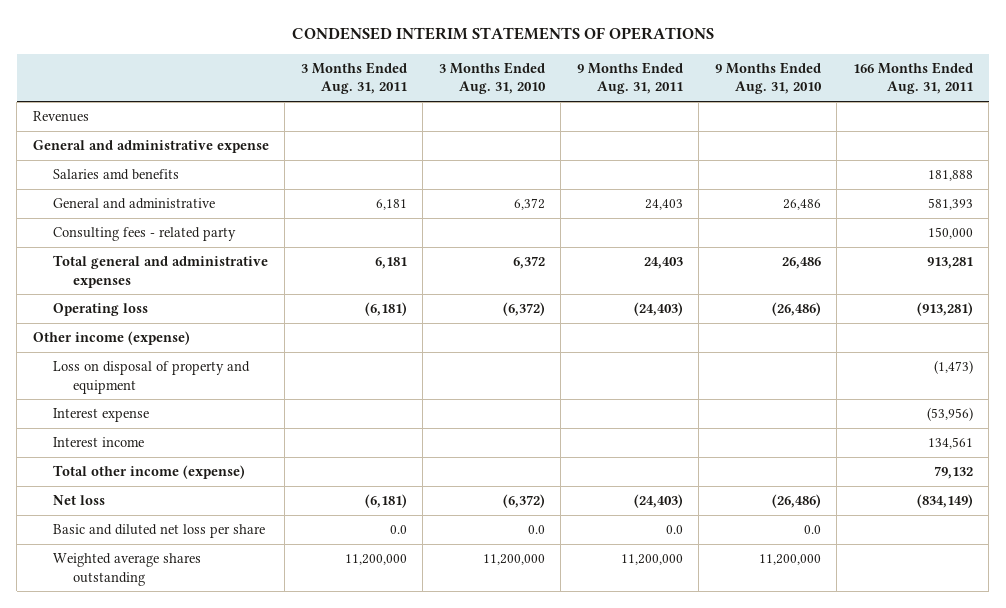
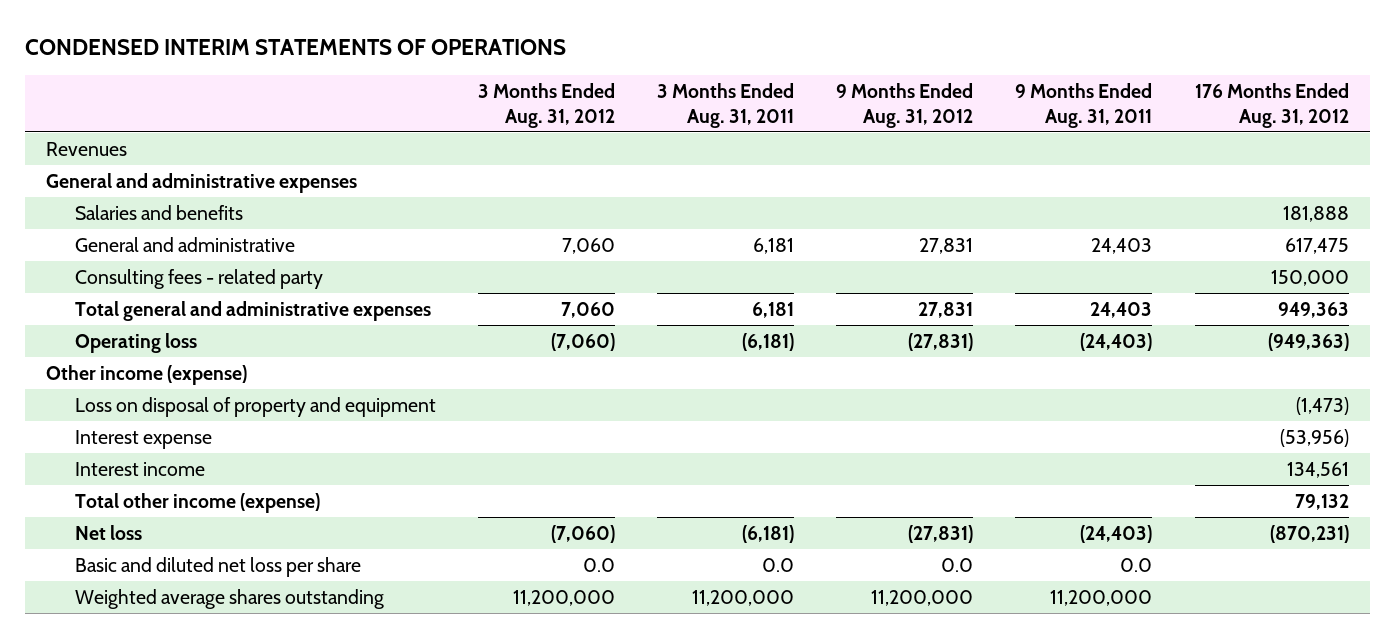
[438,61,546,95] 3 Months Ended Aug. 31, 2010 -> none
[714,61,822,95] 9 Months Ended Aug. 31, 2010 -> none
[852,61,973,95] 166 Months Ended Aug. 31, 2011 -> none
none -> [478,82,616,128] 3 Months Ended Aug. 31, 2012
none -> [836,82,974,128] 9 Months Ended Aug. 31, 2012
none -> [1194,82,1349,128] 176 Months Ended Aug. 31, 2012
[32,140,269,154] General and administrative expense -> [45,172,357,193] General and administrative expenses
[52,169,179,181] Salaries amd benefits -> [75,204,244,220] Salaries and benefits

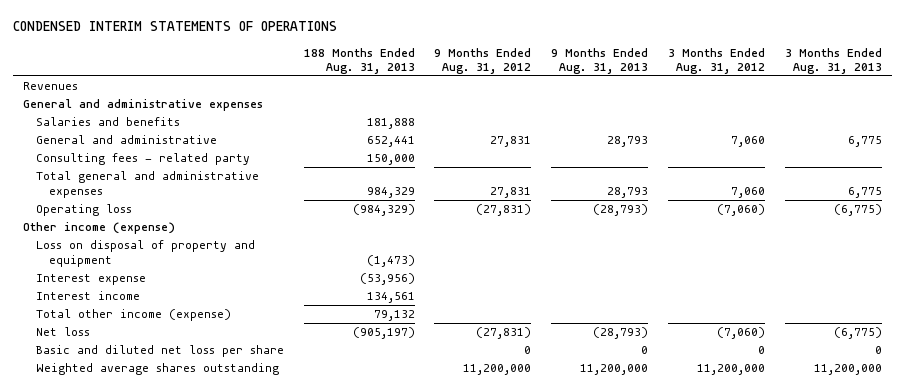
[657,82,795,128] 3 Months Ended Aug. 31, 2011 -> none
[1015,82,1153,128] 9 Months Ended Aug. 31, 2011 -> none
[1194,82,1349,128] 176 Months Ended Aug. 31, 2012 -> none
none -> [303,47,415,74] 188 Months Ended Aug. 31, 2013
none -> [551,47,649,74] 9 Months Ended Aug. 31, 2013
none -> [784,47,882,74] 3 Months Ended Aug. 31, 2013
[583,557,616,572] 0.0 -> [758,346,766,355] 0
[941,557,974,572] 0.0 -> [524,346,532,355] 0

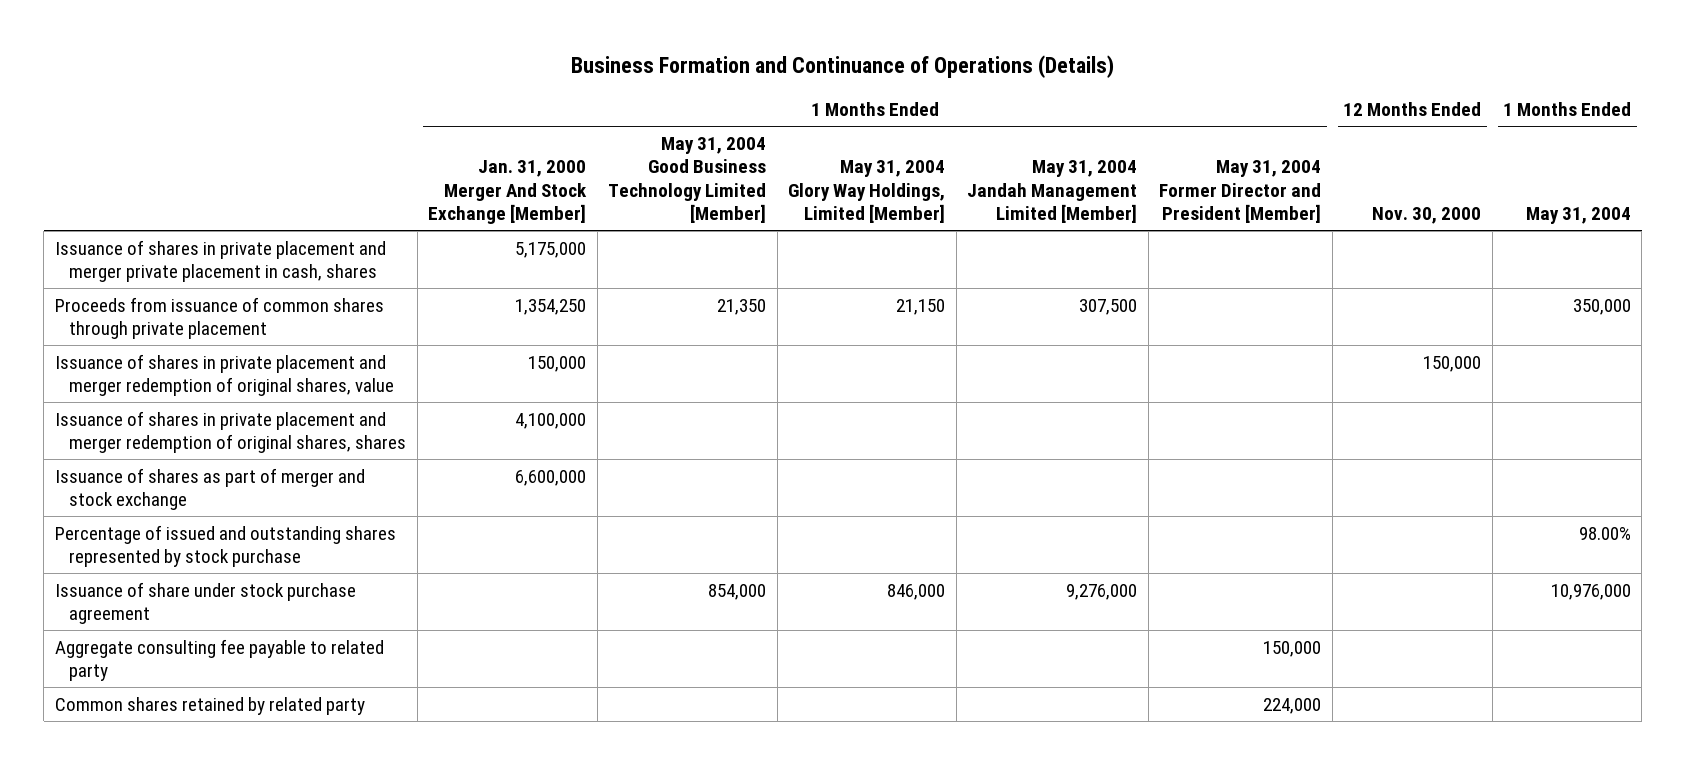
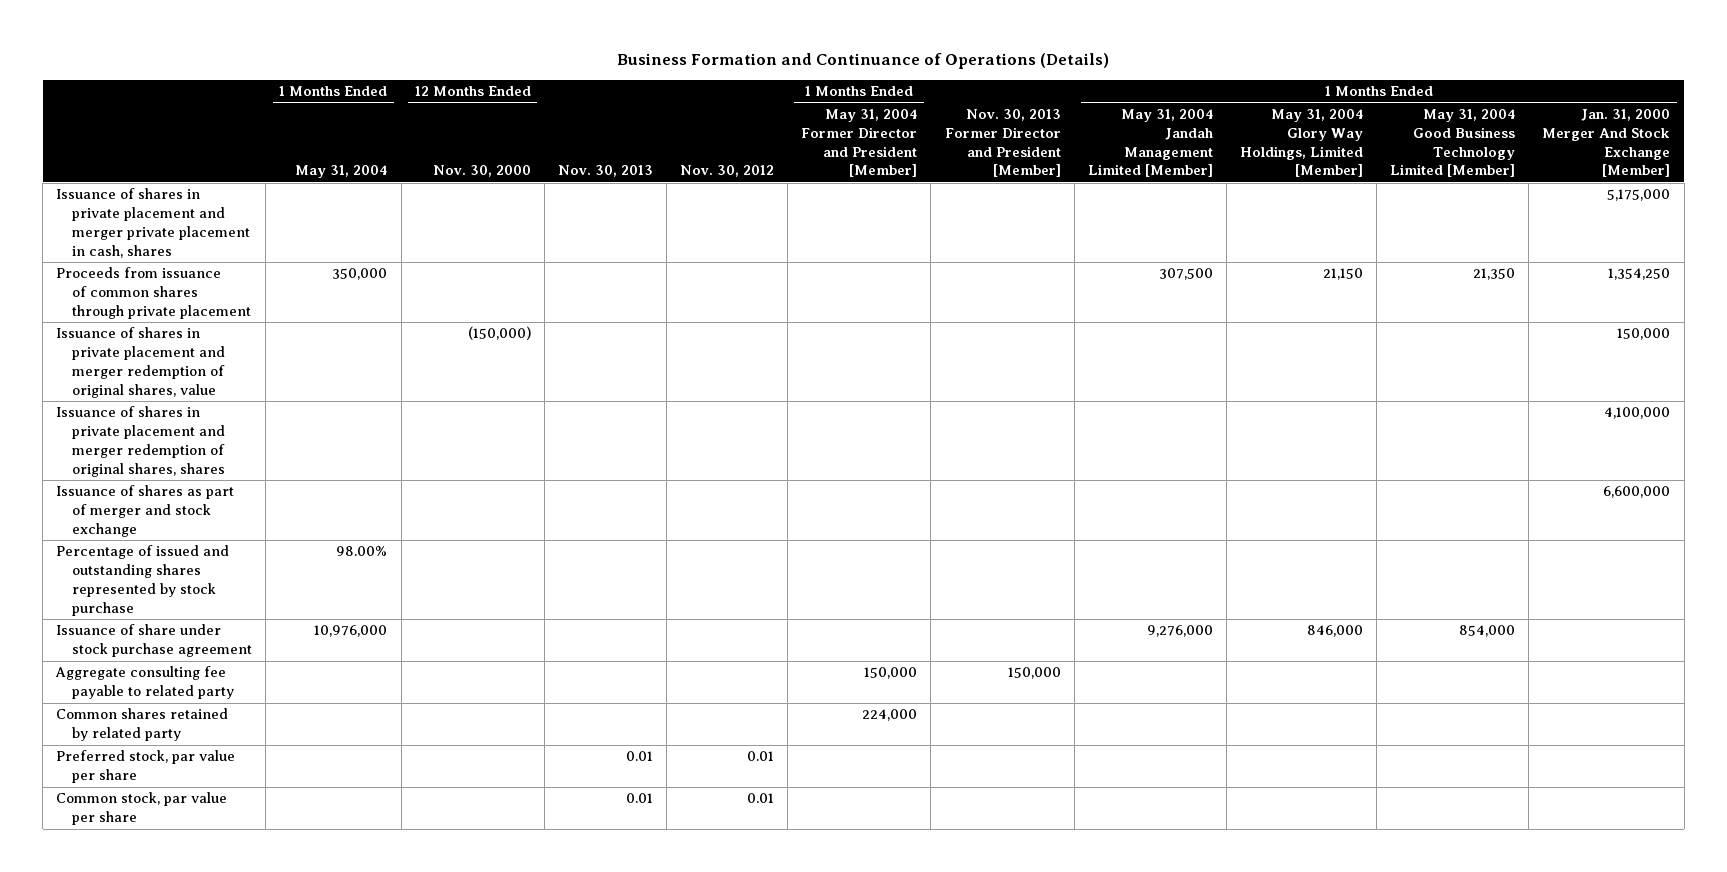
none -> [557,165,653,178] Nov. 30, 2013
none -> [680,165,775,178] Nov. 30, 2012
none -> [944,109,1061,178] Nov. 30, 2013 Former Director and President [Member]
[1423,355,1482,372] 150,000 -> [467,326,531,341] (150,000)
none -> [56,750,236,784] Preferred stock, par value per share
none -> [56,792,228,826] Common stock, par value per share

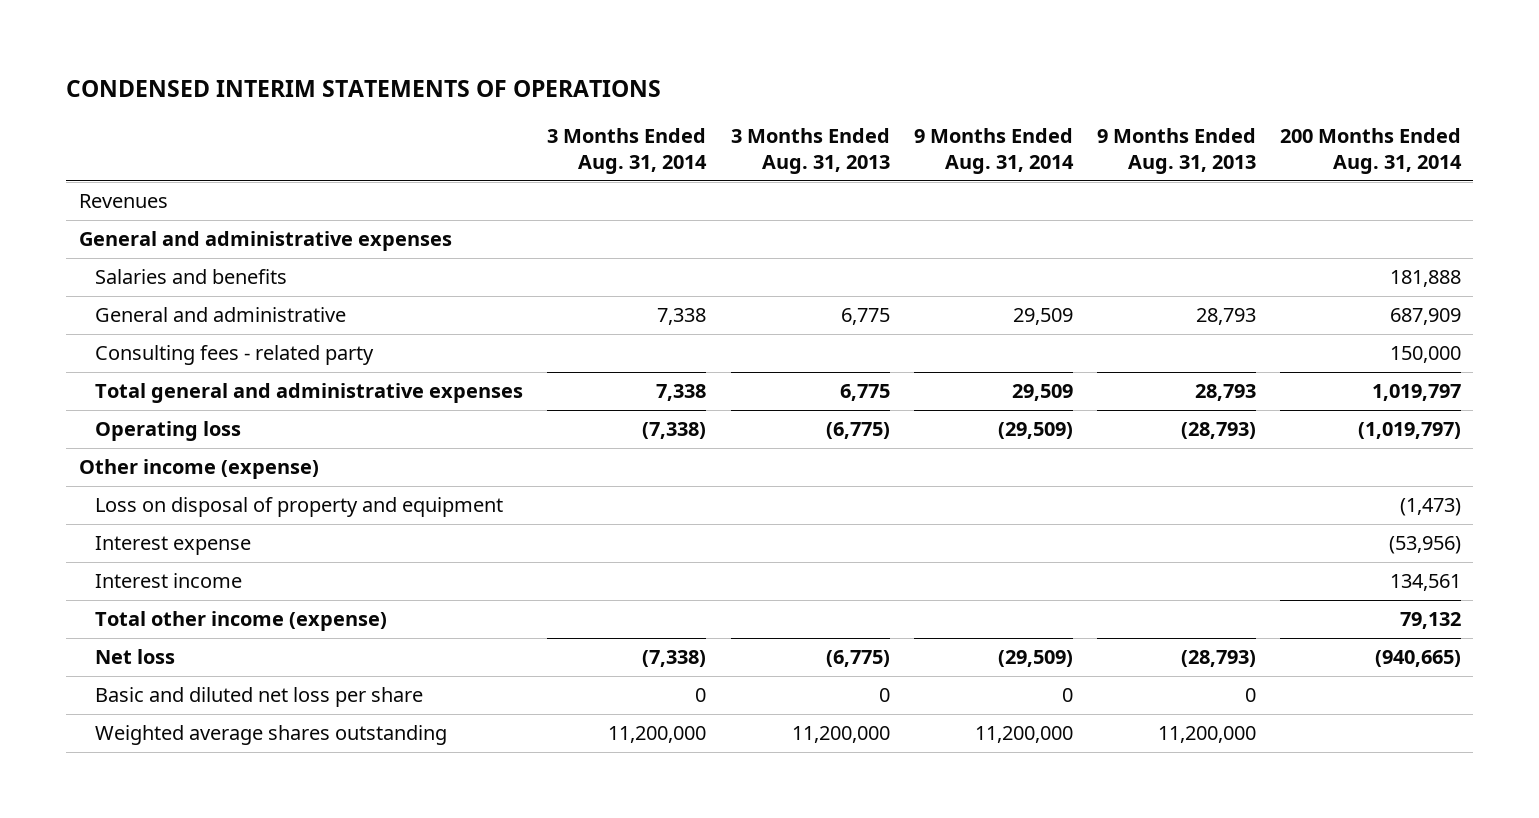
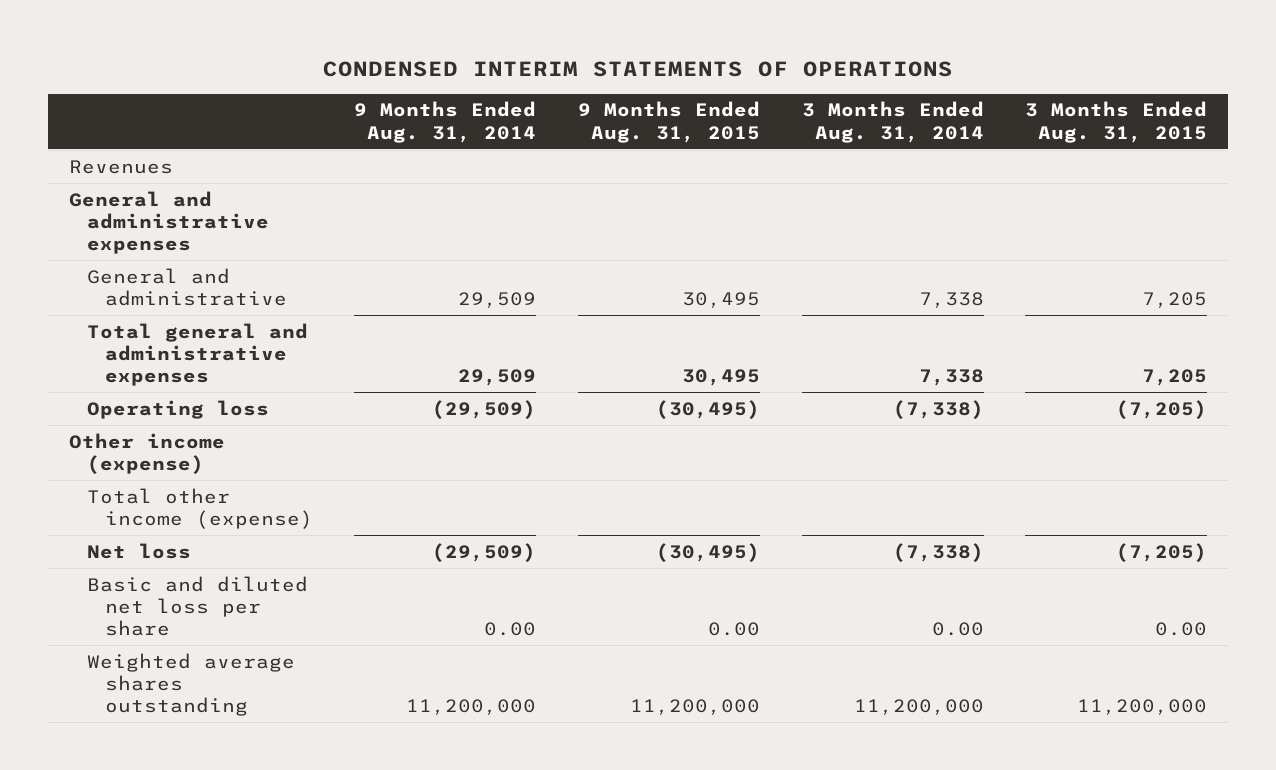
[730,128,890,174] 3 Months Ended Aug. 31, 2013 -> none
[1096,128,1256,174] 9 Months Ended Aug. 31, 2013 -> none
[1279,128,1462,174] 200 Months Ended Aug. 31, 2014 -> none
none -> [578,101,761,143] 9 Months Ended Aug. 31, 2015
none -> [1025,101,1208,143] 3 Months Ended Aug. 31, 2015
[95,269,288,285] Salaries and benefits -> none
[95,345,375,366] Consulting fees - related party -> none
[95,497,504,518] Loss on disposal of property and equipment -> none
[95,536,252,556] Interest expense -> none
[95,573,243,589] Interest income -> none
[695,688,707,703] 0 -> [931,622,984,637] 0.00
[1061,688,1073,703] 0 -> [484,622,537,637] 0.00

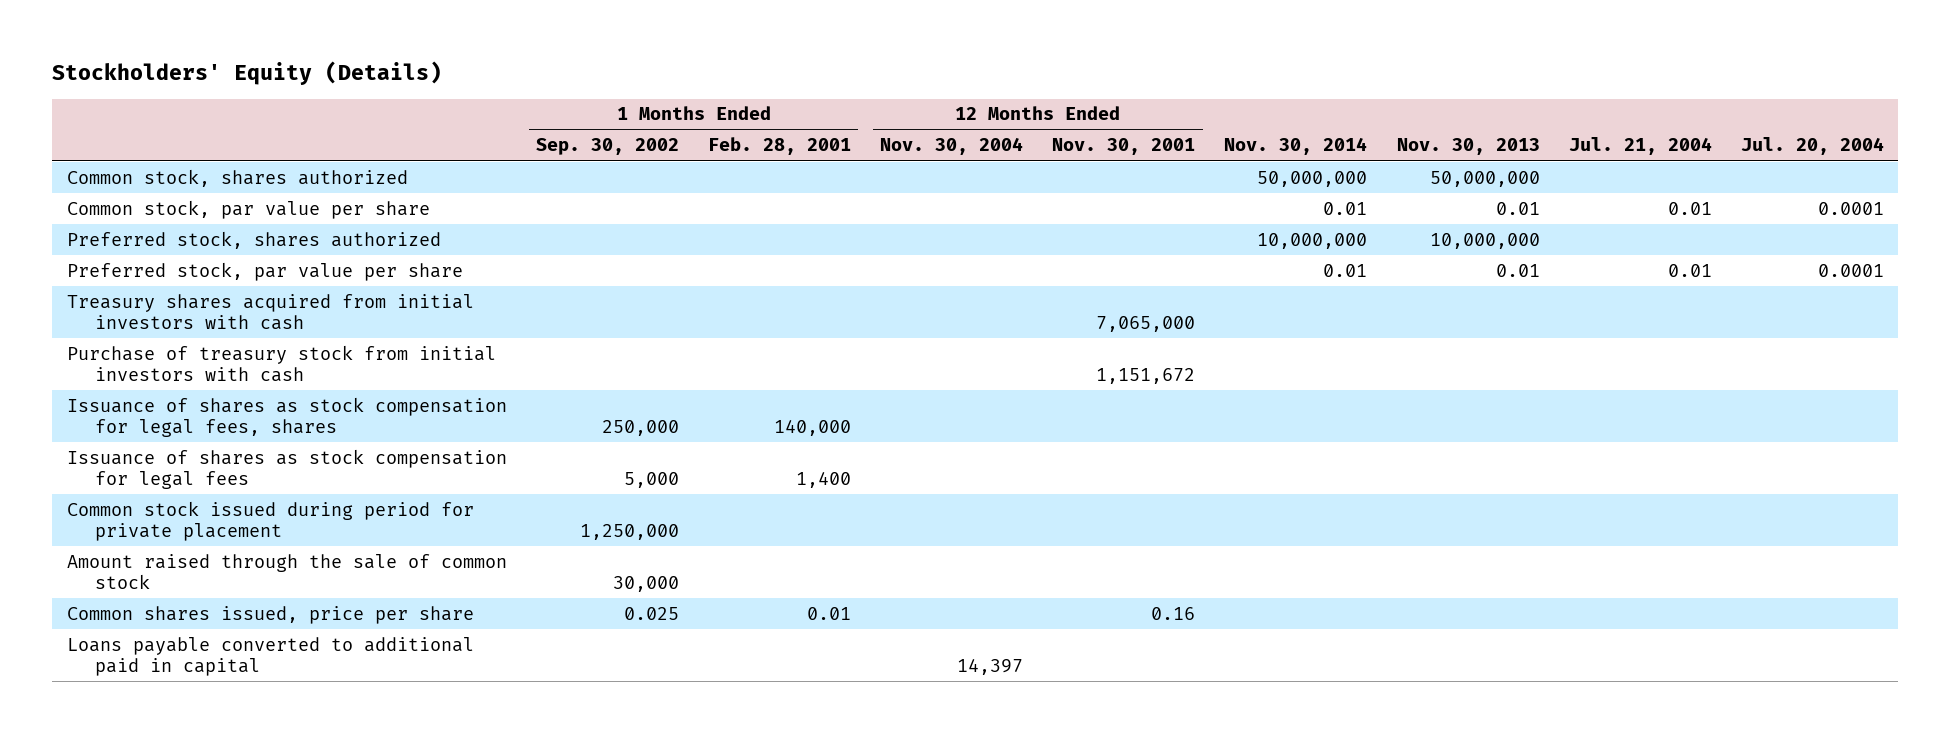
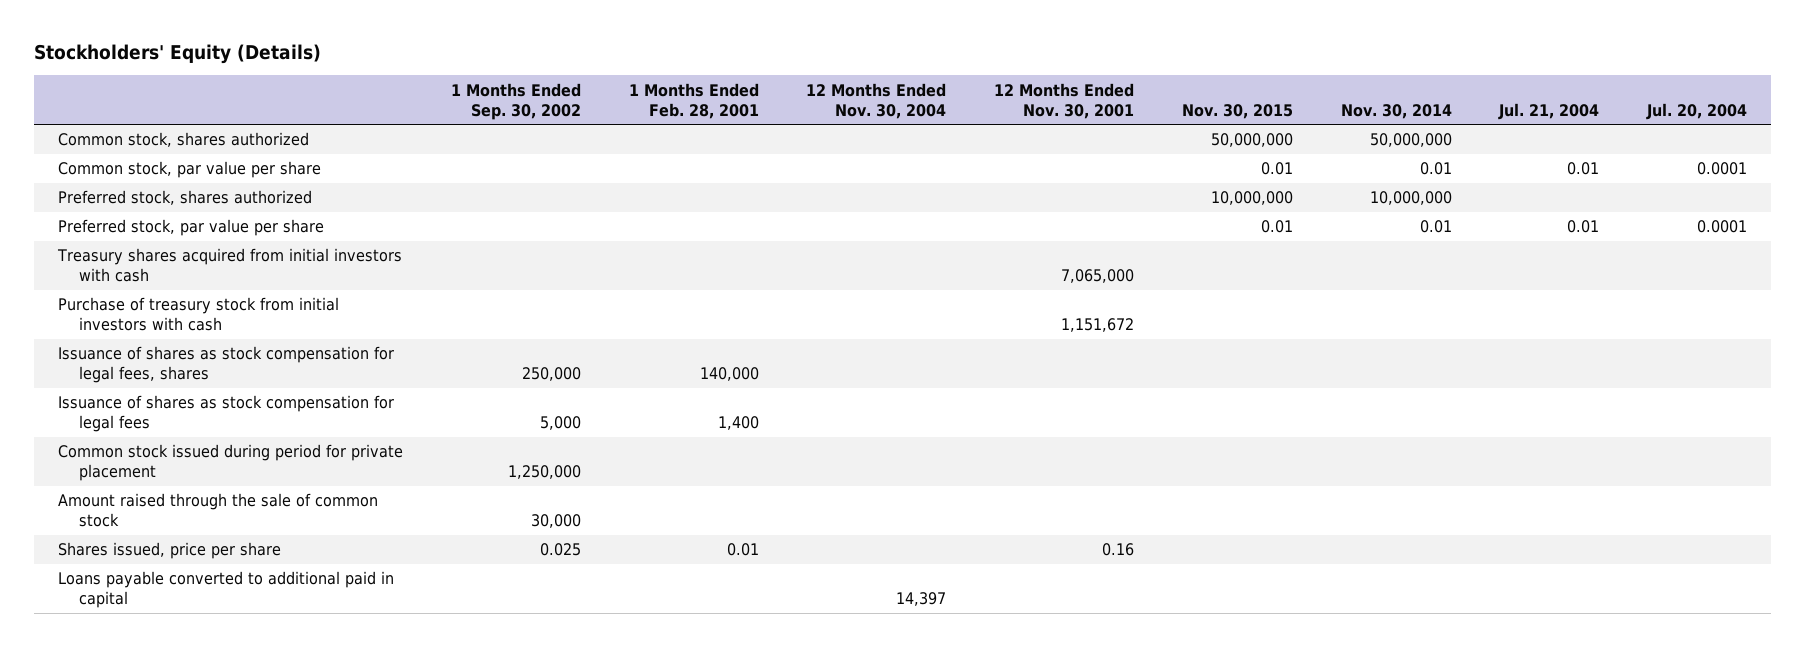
[1396,138,1540,156] Nov. 30, 2013 -> none
none -> [1181,103,1293,119] Nov. 30, 2015
[66,605,474,624] Common shares issued, price per share -> [58,542,282,560] Shares issued, price per share

